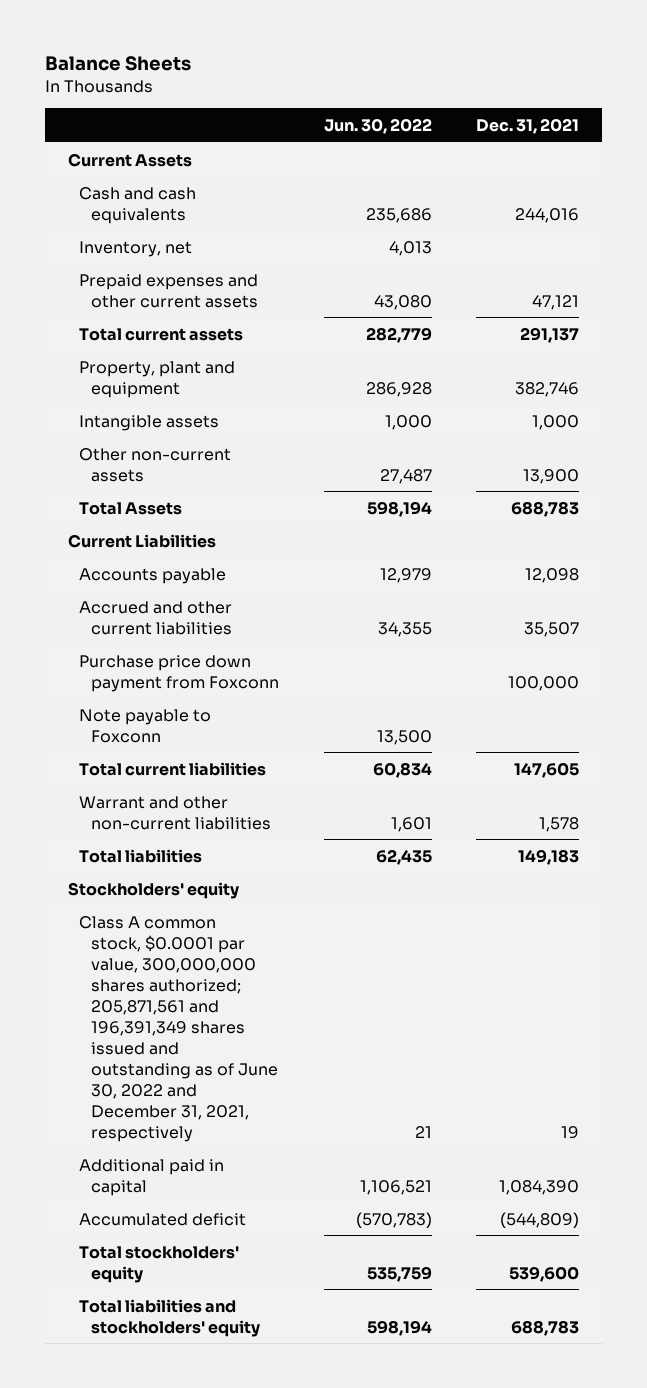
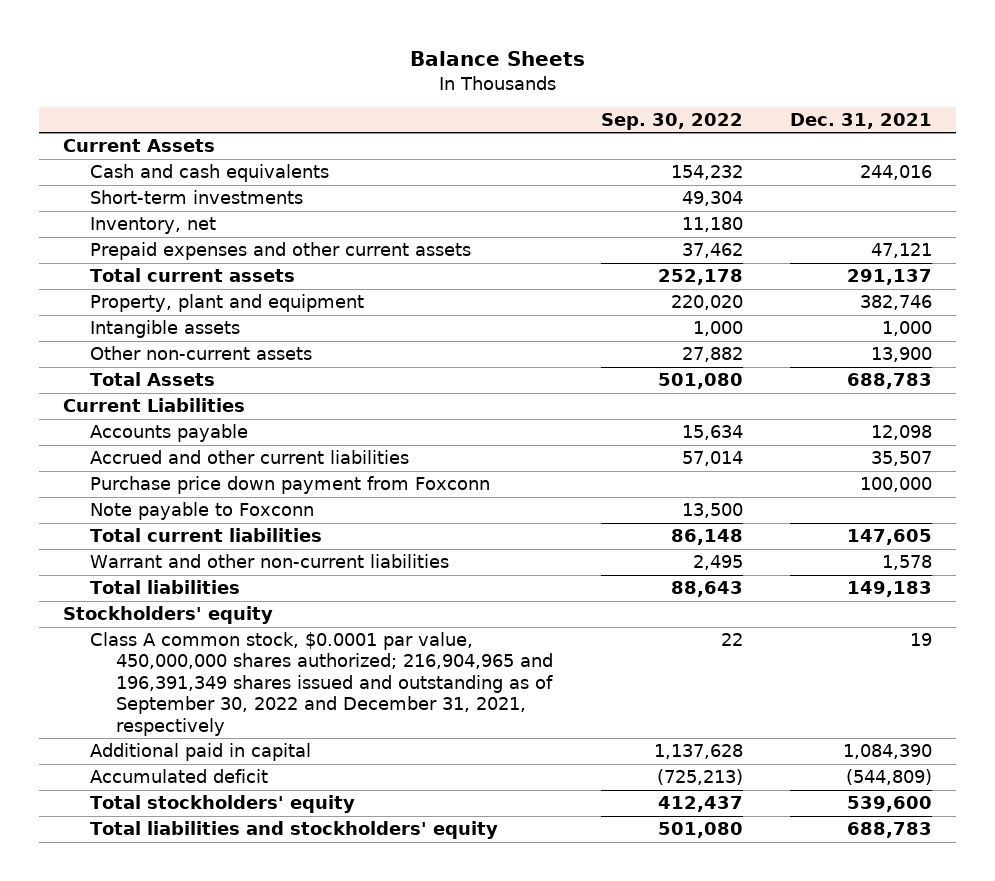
[323,117,432,134] Jun. 30, 2022 -> none
none -> [600,112,743,130] Sep. 30, 2022
none -> [89,190,303,205] Short-term investments
[79,915,278,1142] Class A common stock, $0.0001 par value, 300,000,000 shares authorized; 205,871,561 and 196,391,349 shares issued and outstanding as of June 30, 2022 and December 31, 2021, respectively -> [89,632,554,736] Class A common stock, $0.0001 par value, 450,000,000 shares authorized; 216,904,965 and 196,391,349 shares issued and outstanding as of September 30, 2022 and December 31, 2021, respectively

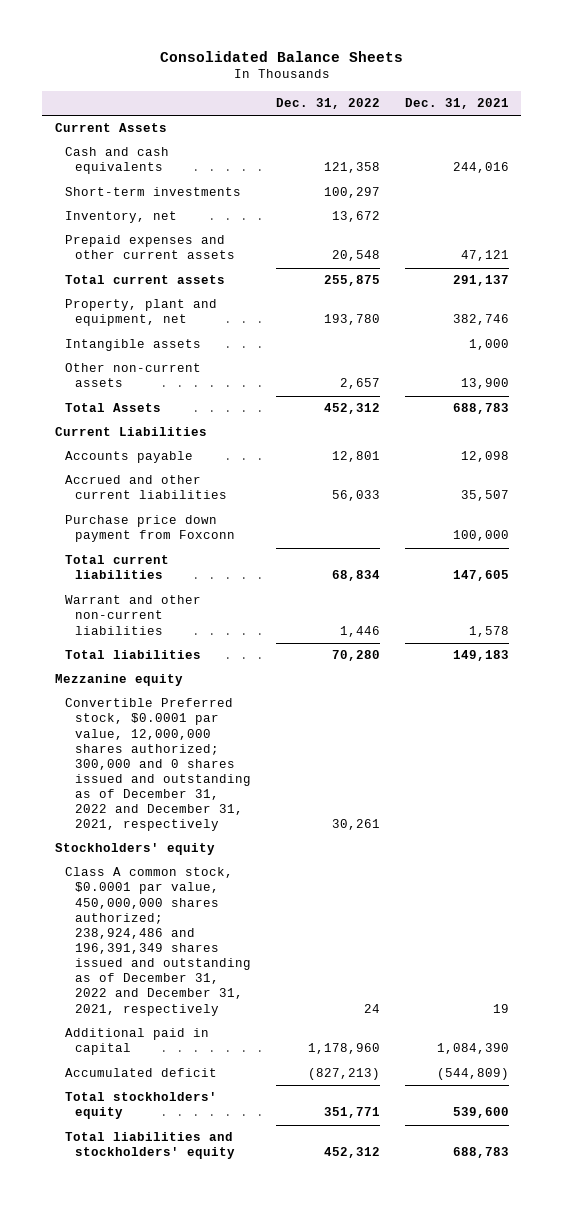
[409,51,585,67] Balance Sheets -> [159,50,403,62] Consolidated Balance Sheets
[600,112,743,130] Sep. 30, 2022 -> none
none -> [275,98,380,110] Dec. 31, 2022
[89,294,364,313] Property, plant and equipment -> [64,299,217,327] Property, plant and equipment, net
[89,502,314,521] Note payable to Foxconn -> none
none -> [54,674,183,687] Mezzanine equity
none -> [64,698,252,832] Convertible Preferred stock, $0.0001 par value, 12,000,000 shares authorized; 300,000 and 0 shares issued and outstanding as of December 31, 2022 and December 31, 2021, respectively
[89,632,554,736] Class A common stock, $0.0001 par value, 450,000,000 shares authorized; 216,904,965 and 196,391,349 shares issued and outstanding as of September 30, 2022 and December 31, 2021, respectively -> [64,867,252,1016] Class A common stock, $0.0001 par value, 450,000,000 shares authorized; 238,924,486 and 196,391,349 shares issued and outstanding as of December 31, 2022 and December 31, 2021, respectively

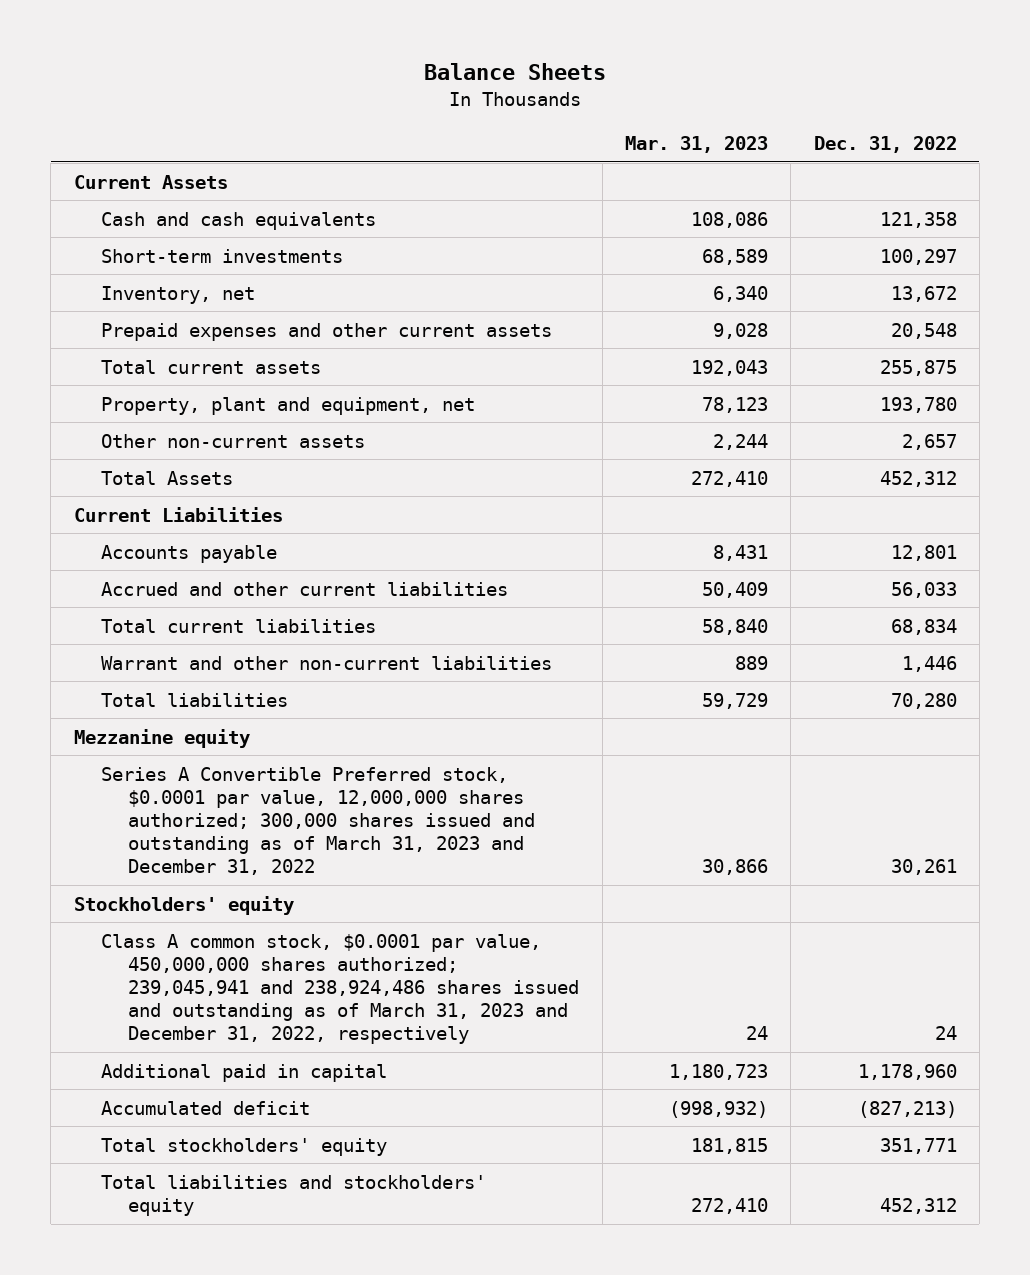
[159,50,403,62] Consolidated Balance Sheets -> [424,63,607,81] Balance Sheets
[404,98,509,110] Dec. 31, 2021 -> none
none -> [624,136,768,154] Mar. 31, 2023
[64,339,201,352] Intangible assets -> none
[64,515,236,543] Purchase price down payment from Foxconn -> none
[64,698,252,832] Convertible Preferred stock, $0.0001 par value, 12,000,000 shares authorized; 300,000 and 0 shares issued and outstanding as of December 31, 2022 and December 31, 2021, respectively -> [100,766,536,876] Series A Convertible Preferred stock, $0.0001 par value, 12,000,000 shares authorized; 300,000 shares issued and outstanding as of March 31, 2023 and December 31, 2022
[64,867,252,1016] Class A common stock, $0.0001 par value, 450,000,000 shares authorized; 238,924,486 and 196,391,349 shares issued and outstanding as of December 31, 2022 and December 31, 2021, respectively -> [100,933,580,1045] Class A common stock, $0.0001 par value, 450,000,000 shares authorized; 239,045,941 and 238,924,486 shares issued and outstanding as of March 31, 2023 and December 31, 2022, respectively

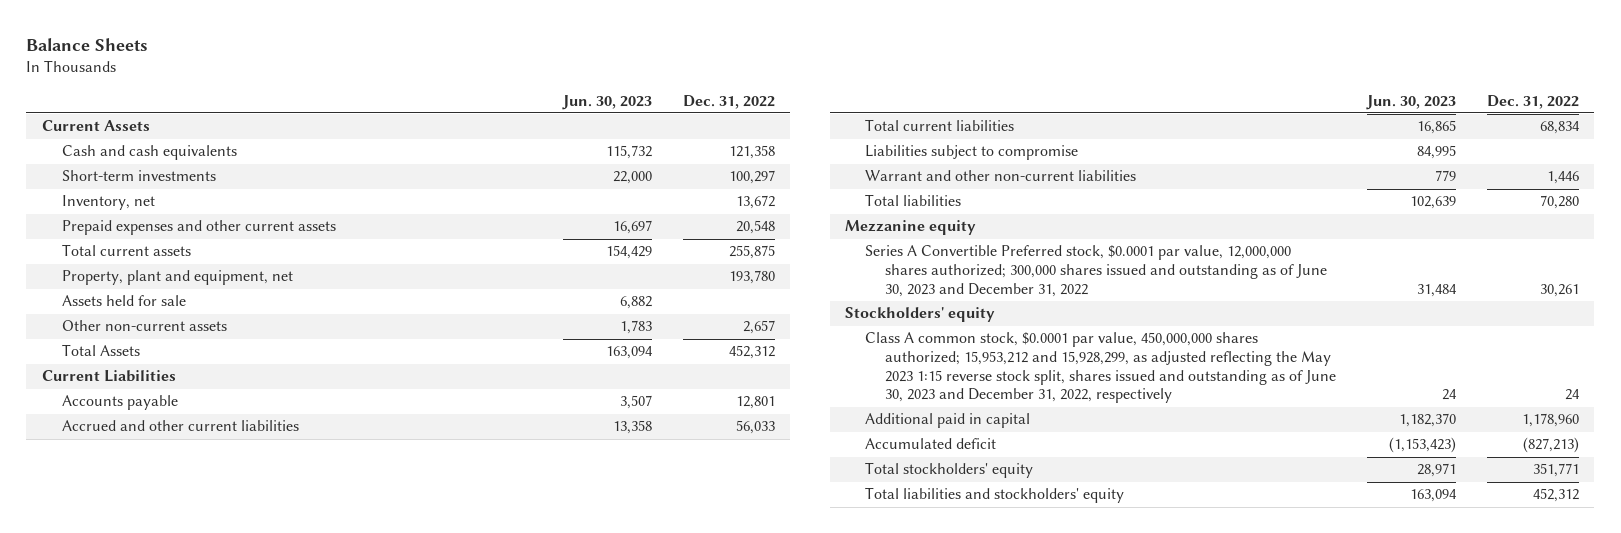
[624,136,768,154] Mar. 31, 2023 -> none
none -> [562,94,653,110] Jun. 30, 2023
none -> [61,295,186,307] Assets held for sale
none -> [865,145,1079,161] Liabilities subject to compromise
[100,766,536,876] Series A Convertible Preferred stock, $0.0001 par value, 12,000,000 shares authorized; 300,000 shares issued and outstanding as of March 31, 2023 and December 31, 2022 -> [865,245,1328,297] Series A Convertible Preferred stock, $0.0001 par value, 12,000,000 shares authorized; 300,000 shares issued and outstanding as of June 30, 2023 and December 31, 2022
[100,933,580,1045] Class A common stock, $0.0001 par value, 450,000,000 shares authorized; 239,045,941 and 238,924,486 shares issued and outstanding as of March 31, 2023 and December 31, 2022, respectively -> [865,332,1337,404] Class A common stock, $0.0001 par value, 450,000,000 shares authorized; 15,953,212 and 15,928,299, as adjusted reflecting the May 2023 1:15 reverse stock split, shares issued and outstanding as of June 30, 2023 and December 31, 2022, respectively

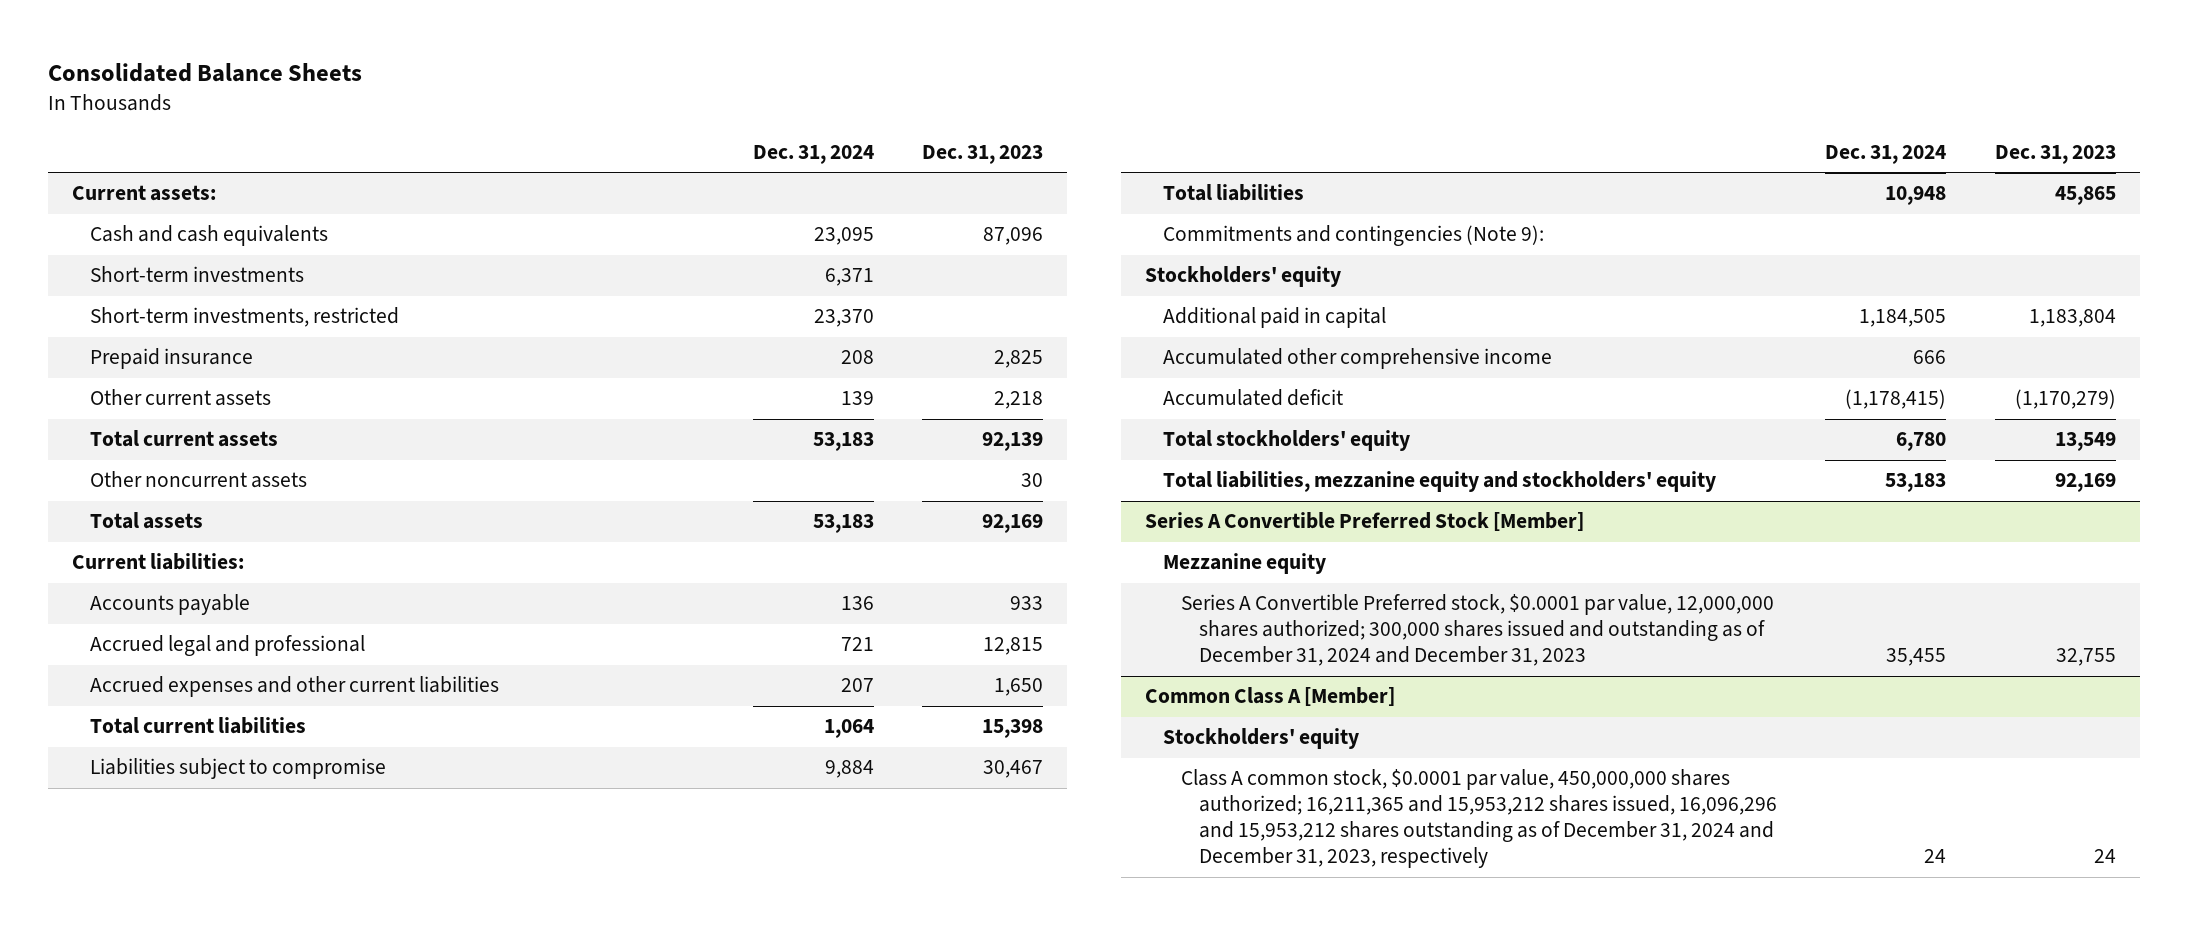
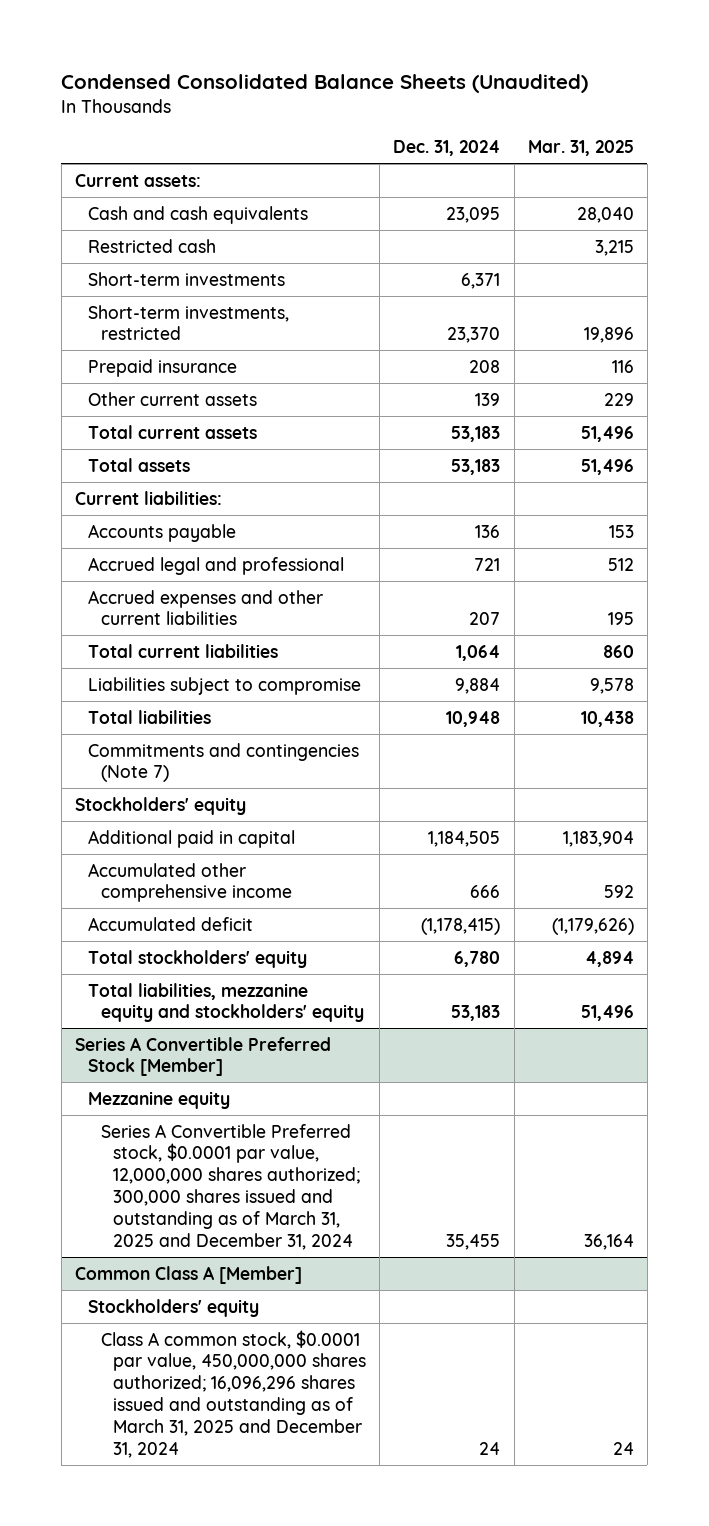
[48,63,363,83] Consolidated Balance Sheets -> [61,73,589,93] Condensed Consolidated Balance Sheets (Unaudited)
[922,145,1044,165] Dec. 31, 2023 -> none
none -> [527,140,634,157] Mar. 31, 2025
none -> [87,238,216,253] Restricted cash
[90,471,308,489] Other noncurrent assets -> none
[1162,225,1544,247] Commitments and contingencies (Note 9): -> [87,742,359,783] Commitments and contingencies (Note 7)
[1180,594,1774,667] Series A Convertible Preferred stock, $0.0001 par value, 12,000,000 shares authorized; 300,000 shares issued and outstanding as of December 31, 2024 and December 31, 2023 -> [100,1123,361,1250] Series A Convertible Preferred stock, $0.0001 par value, 12,000,000 shares authorized; 300,000 shares issued and outstanding as of March 31, 2025 and December 31, 2024
[1180,769,1777,869] Class A common stock, $0.0001 par value, 450,000,000 shares authorized; 16,211,365 and 15,953,212 shares issued, 16,096,296 and 15,953,212 shares outstanding as of December 31, 2024 and December 31, 2023, respectively -> [100,1329,367,1458] Class A common stock, $0.0001 par value, 450,000,000 shares authorized; 16,096,296 shares issued and outstanding as of March 31, 2025 and December 31, 2024

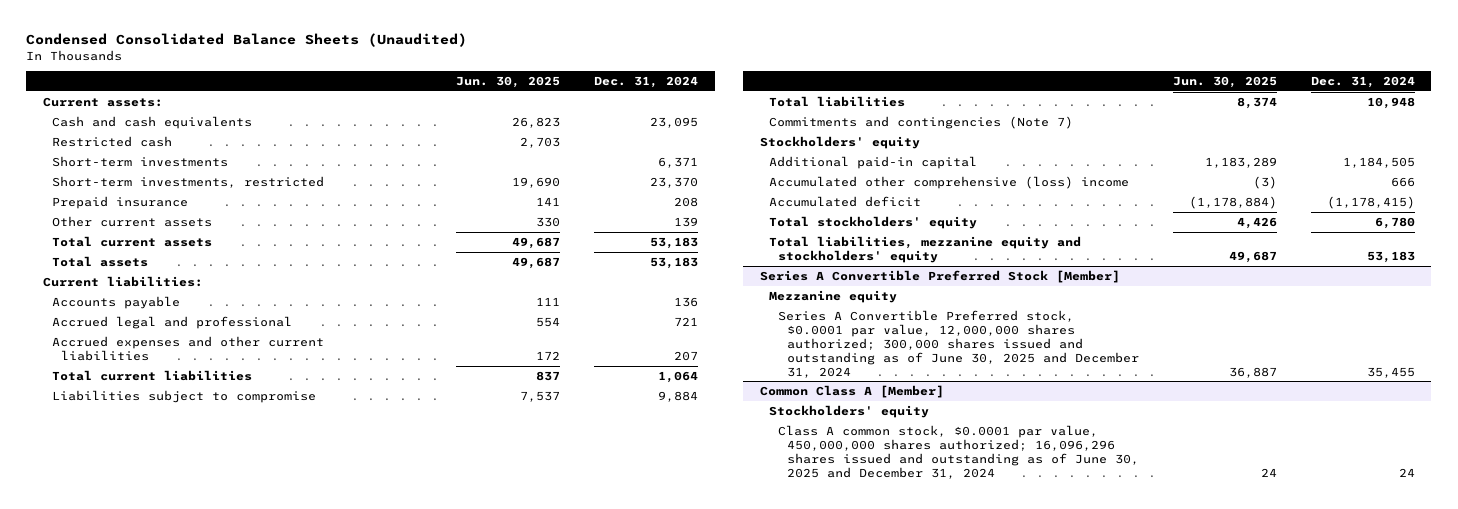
[527,140,634,157] Mar. 31, 2025 -> none
none -> [456,75,561,88] Jun. 30, 2025
[87,829,295,848] Additional paid in capital -> [769,155,978,169] Additional paid-in capital
[87,862,292,903] Accumulated other comprehensive income -> [769,175,1130,189] Accumulated other comprehensive (loss) income
[100,1123,361,1250] Series A Convertible Preferred stock, $0.0001 par value, 12,000,000 shares authorized; 300,000 shares issued and outstanding as of March 31, 2025 and December 31, 2024 -> [778,309,1140,378] Series A Convertible Preferred stock, $0.0001 par value, 12,000,000 shares authorized; 300,000 shares issued and outstanding as of June 30, 2025 and December 31, 2024
[100,1329,367,1458] Class A common stock, $0.0001 par value, 450,000,000 shares authorized; 16,096,296 shares issued and outstanding as of March 31, 2025 and December 31, 2024 -> [778,424,1140,479] Class A common stock, $0.0001 par value, 450,000,000 shares authorized; 16,096,296 shares issued and outstanding as of June 30, 2025 and December 31, 2024

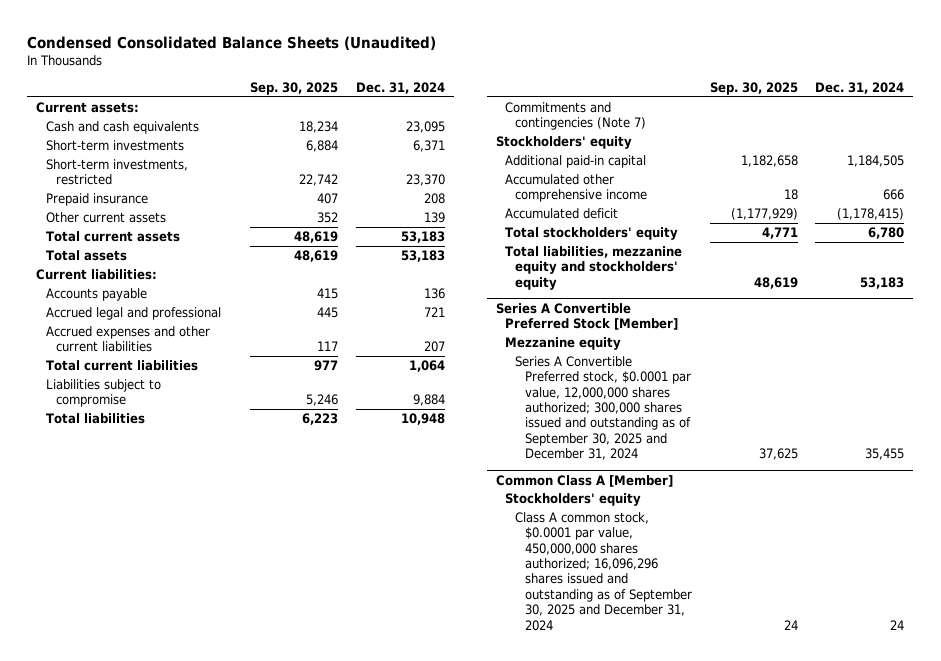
[456,75,561,88] Jun. 30, 2025 -> none
none -> [250,82,339,96] Sep. 30, 2025
[52,135,173,147] Restricted cash -> none
[769,175,1130,189] Accumulated other comprehensive (loss) income -> [505,174,647,203] Accumulated other comprehensive income
[778,309,1140,378] Series A Convertible Preferred stock, $0.0001 par value, 12,000,000 shares authorized; 300,000 shares issued and outstanding as of June 30, 2025 and December 31, 2024 -> [514,356,691,461] Series A Convertible Preferred stock, $0.0001 par value, 12,000,000 shares authorized; 300,000 shares issued and outstanding as of September 30, 2025 and December 31, 2024
[778,424,1140,479] Class A common stock, $0.0001 par value, 450,000,000 shares authorized; 16,096,296 shares issued and outstanding as of June 30, 2025 and December 31, 2024 -> [514,512,692,631] Class A common stock, $0.0001 par value, 450,000,000 shares authorized; 16,096,296 shares issued and outstanding as of September 30, 2025 and December 31, 2024

